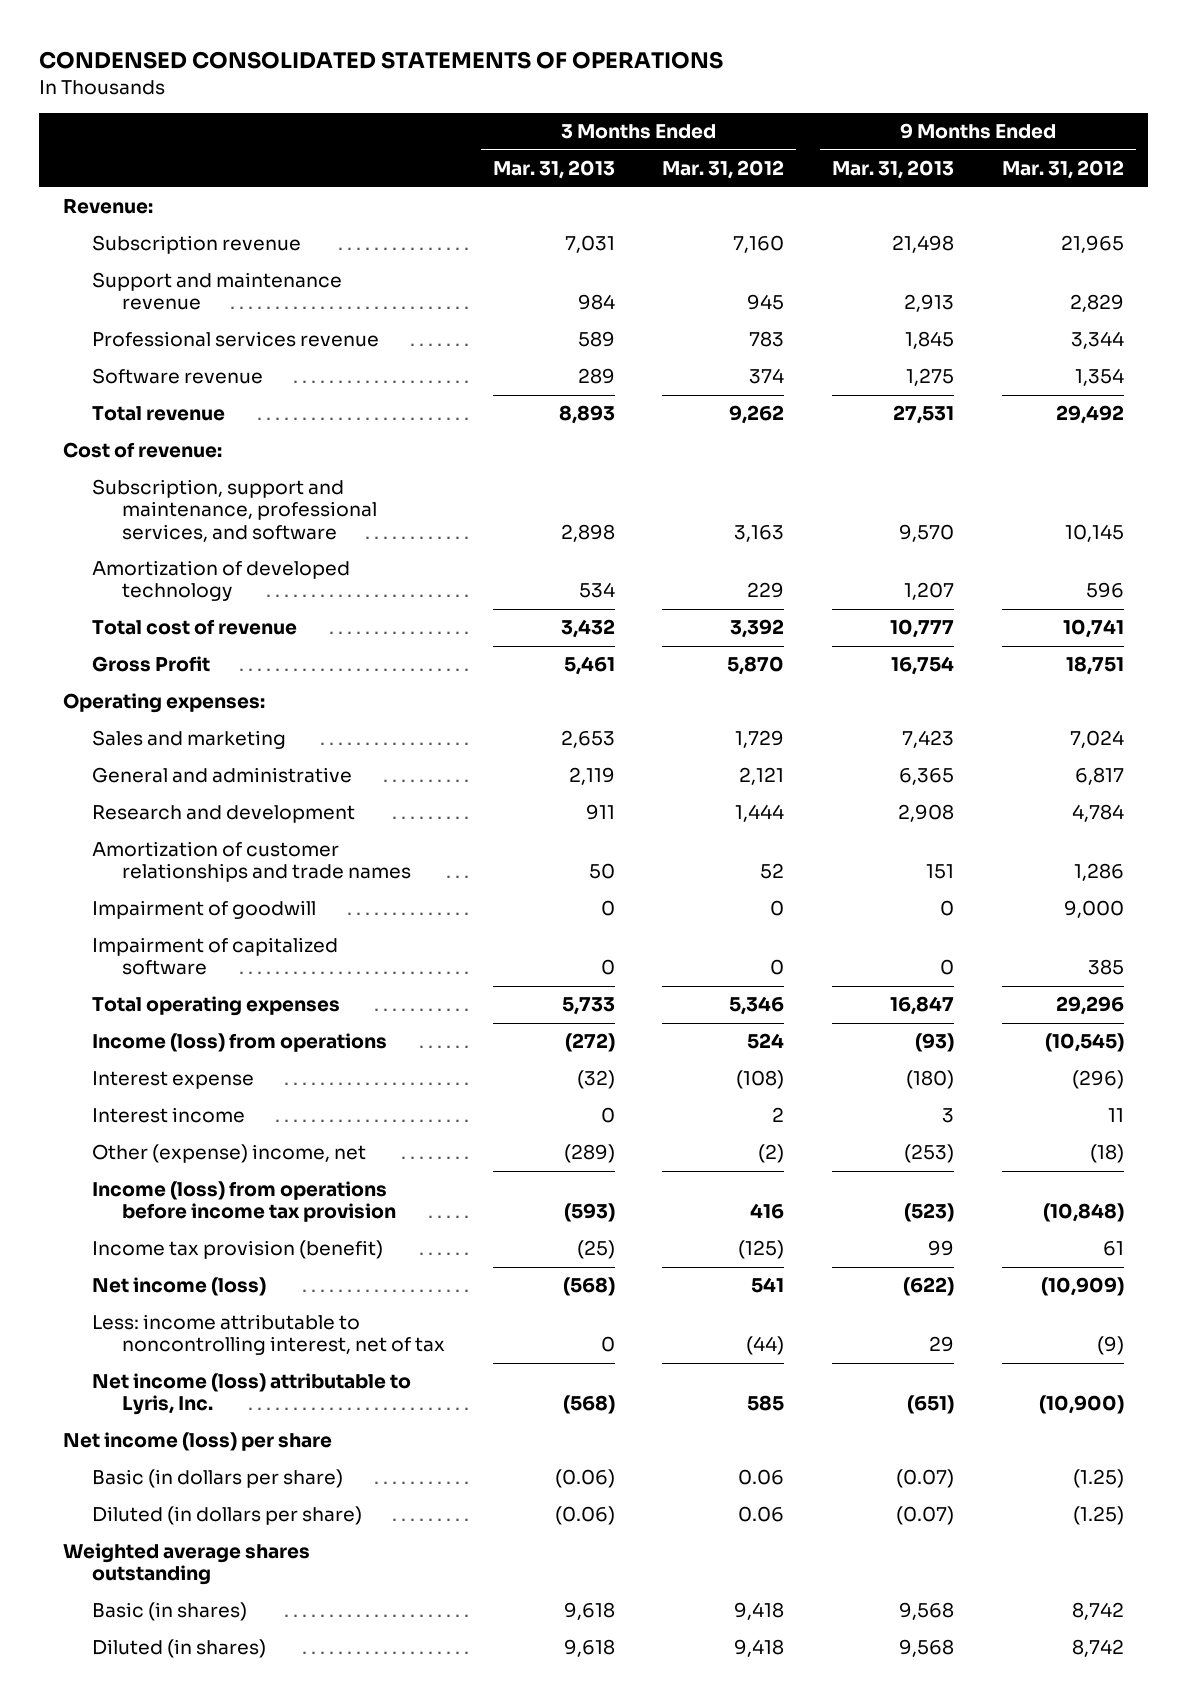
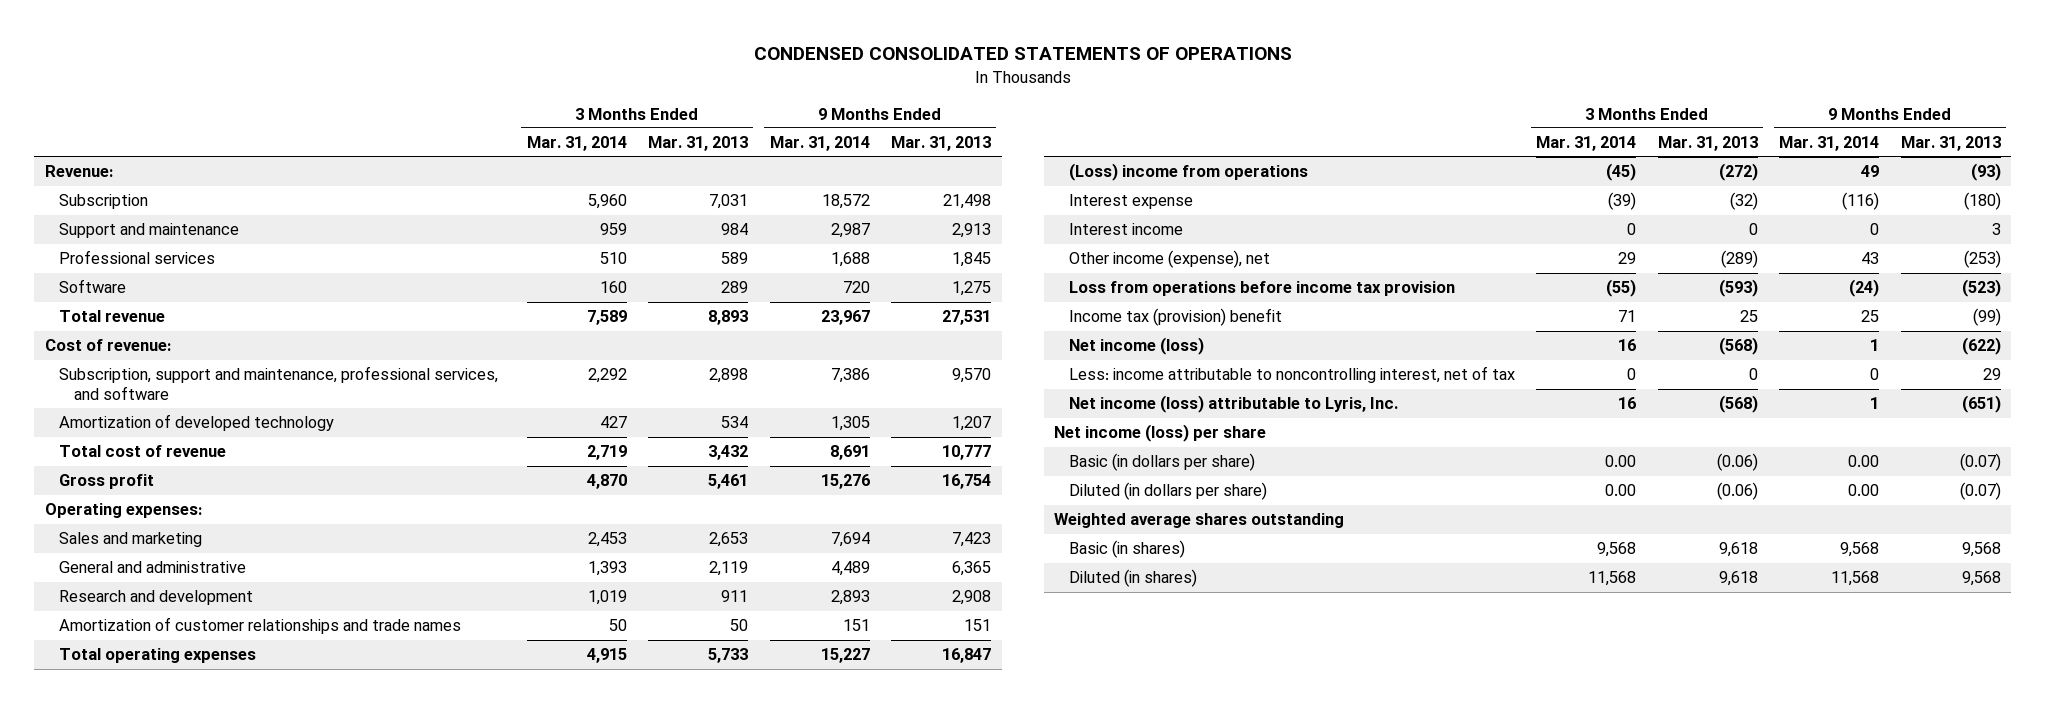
[662,160,785,180] Mar. 31, 2012 -> none
[1001,160,1124,180] Mar. 31, 2012 -> none
none -> [526,136,627,152] Mar. 31, 2014
none -> [769,136,870,152] Mar. 31, 2014
[92,235,302,255] Subscription revenue -> [59,194,149,210] Subscription
[92,272,343,311] Support and maintenance revenue -> [59,223,240,239] Support and maintenance
[92,331,380,348] Professional services revenue -> [59,250,216,265] Professional services
[92,368,264,385] Software revenue -> [59,279,127,294] Software
[92,656,211,673] Gross Profit -> [59,474,155,490] Gross profit
[92,900,317,920] Impairment of goodwill -> none
[92,937,339,976] Impairment of capitalized software -> none
[92,1033,388,1053] Income (loss) from operations -> [1068,163,1308,182] (Loss) income from operations
[92,1144,367,1164] Other (expense) income, net -> [1068,250,1270,269] Other income (expense), net
[92,1181,397,1223] Income (loss) from operations before income tax provision -> [1068,281,1455,297] Loss from operations before income tax provision
[92,1240,384,1260] Income tax provision (benefit) -> [1068,308,1282,327] Income tax (provision) benefit
[576,1240,615,1260] (25) -> [1739,310,1758,323] 25
[928,1240,955,1257] 99 -> [1972,308,2001,327] (99)

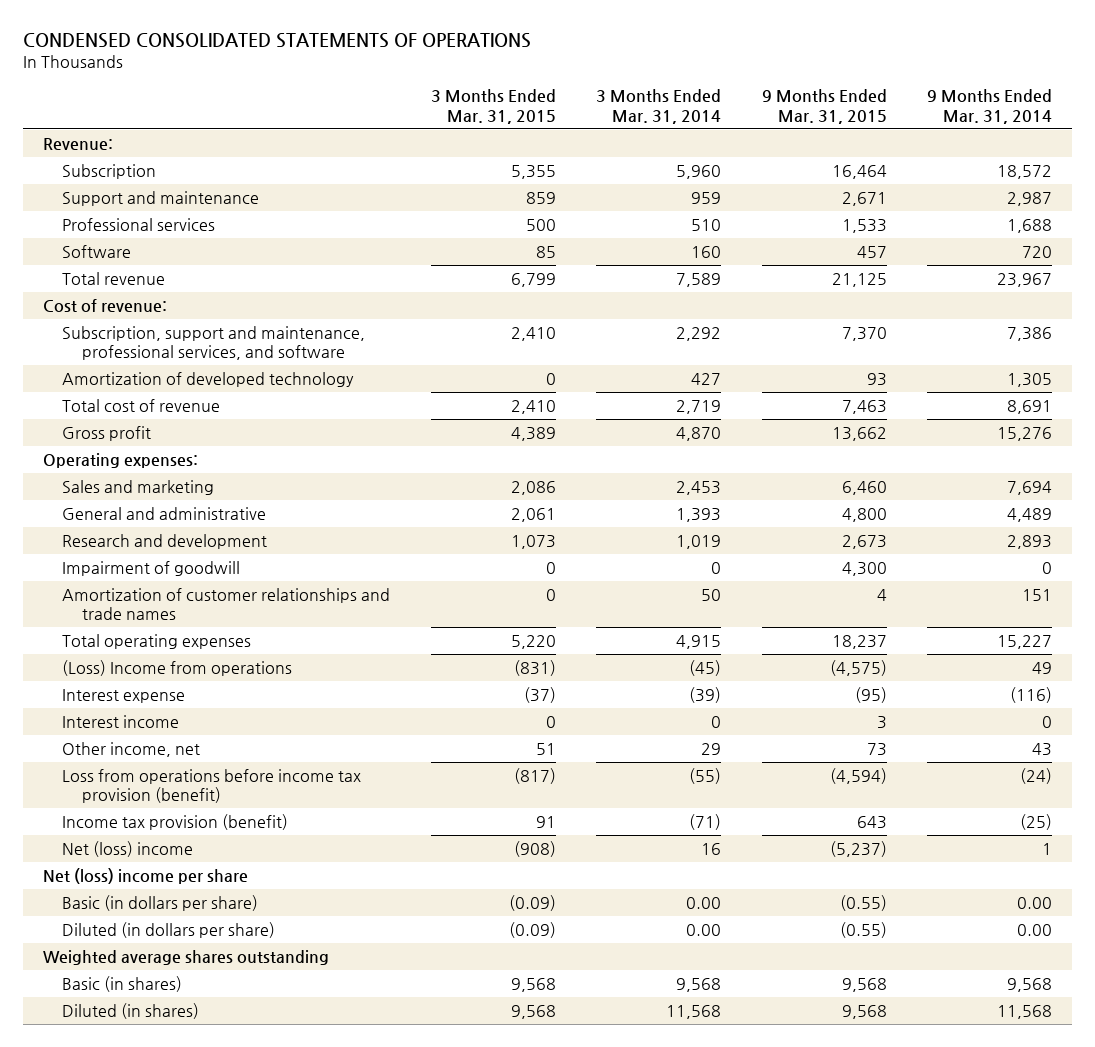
[648,136,749,152] Mar. 31, 2013 -> none
[891,136,992,152] Mar. 31, 2013 -> none
none -> [430,89,556,124] 3 Months Ended Mar. 31, 2015
none -> [761,89,887,124] 9 Months Ended Mar. 31, 2015
none -> [62,560,241,576] Impairment of goodwill
[1068,163,1308,182] (Loss) income from operations -> [62,659,293,676] (Loss) Income from operations
[1068,366,1515,384] Less: income attributable to noncontrolling interest, net of tax -> none
[1068,395,1398,414] Net income (loss) attributable to Lyris, Inc. -> none
[1068,250,1270,269] Other income (expense), net -> [62,741,201,757] Other income, net
[1068,281,1455,297] Loss from operations before income tax provision -> [62,768,362,804] Loss from operations before income tax provision (benefit)
[1068,308,1282,327] Income tax (provision) benefit -> [62,813,289,830] Income tax provision (benefit)
[1618,310,1637,323] 71 -> [689,813,722,830] (71)
[1861,310,1880,323] 25 -> [1020,813,1053,830] (25)
[1068,337,1204,356] Net income (loss) -> [62,840,194,857] Net (loss) income
[1054,424,1267,443] Net income (loss) per share -> [42,867,248,884] Net (loss) income per share

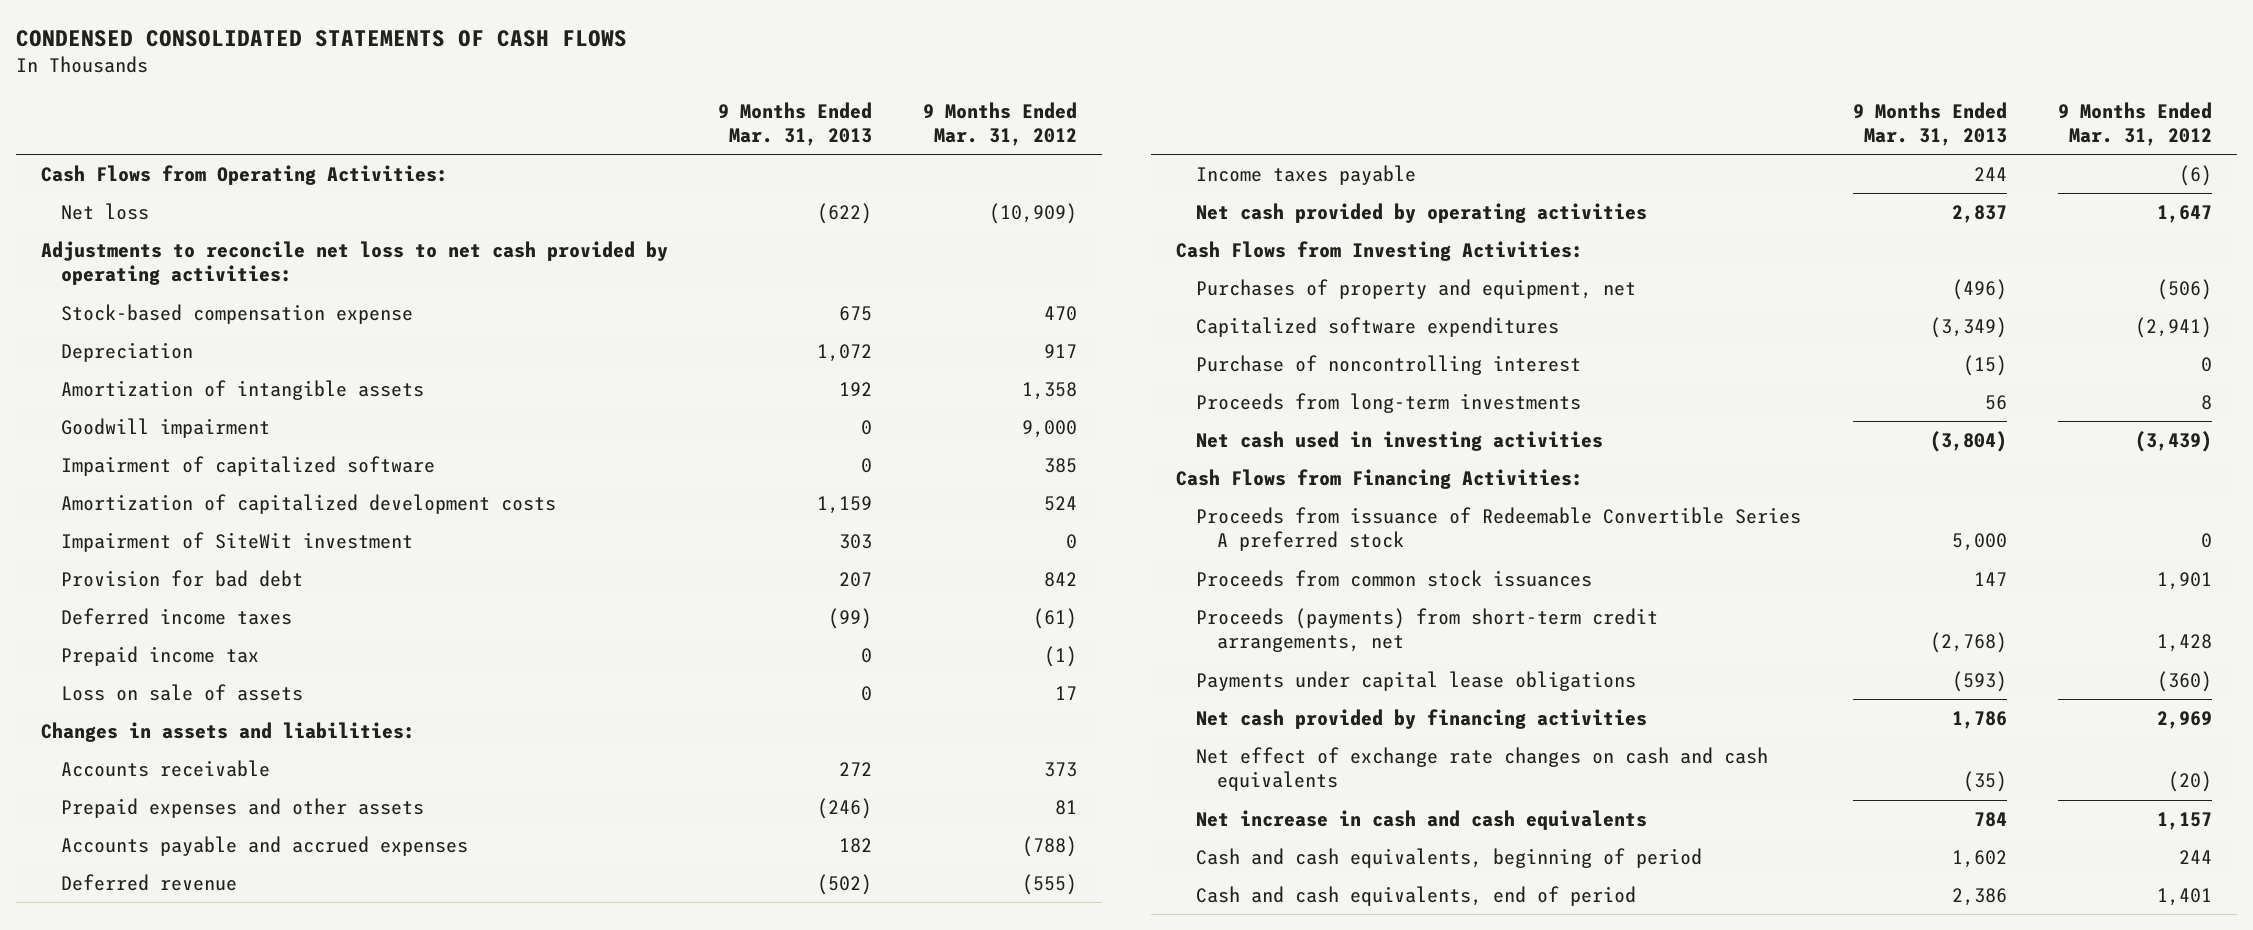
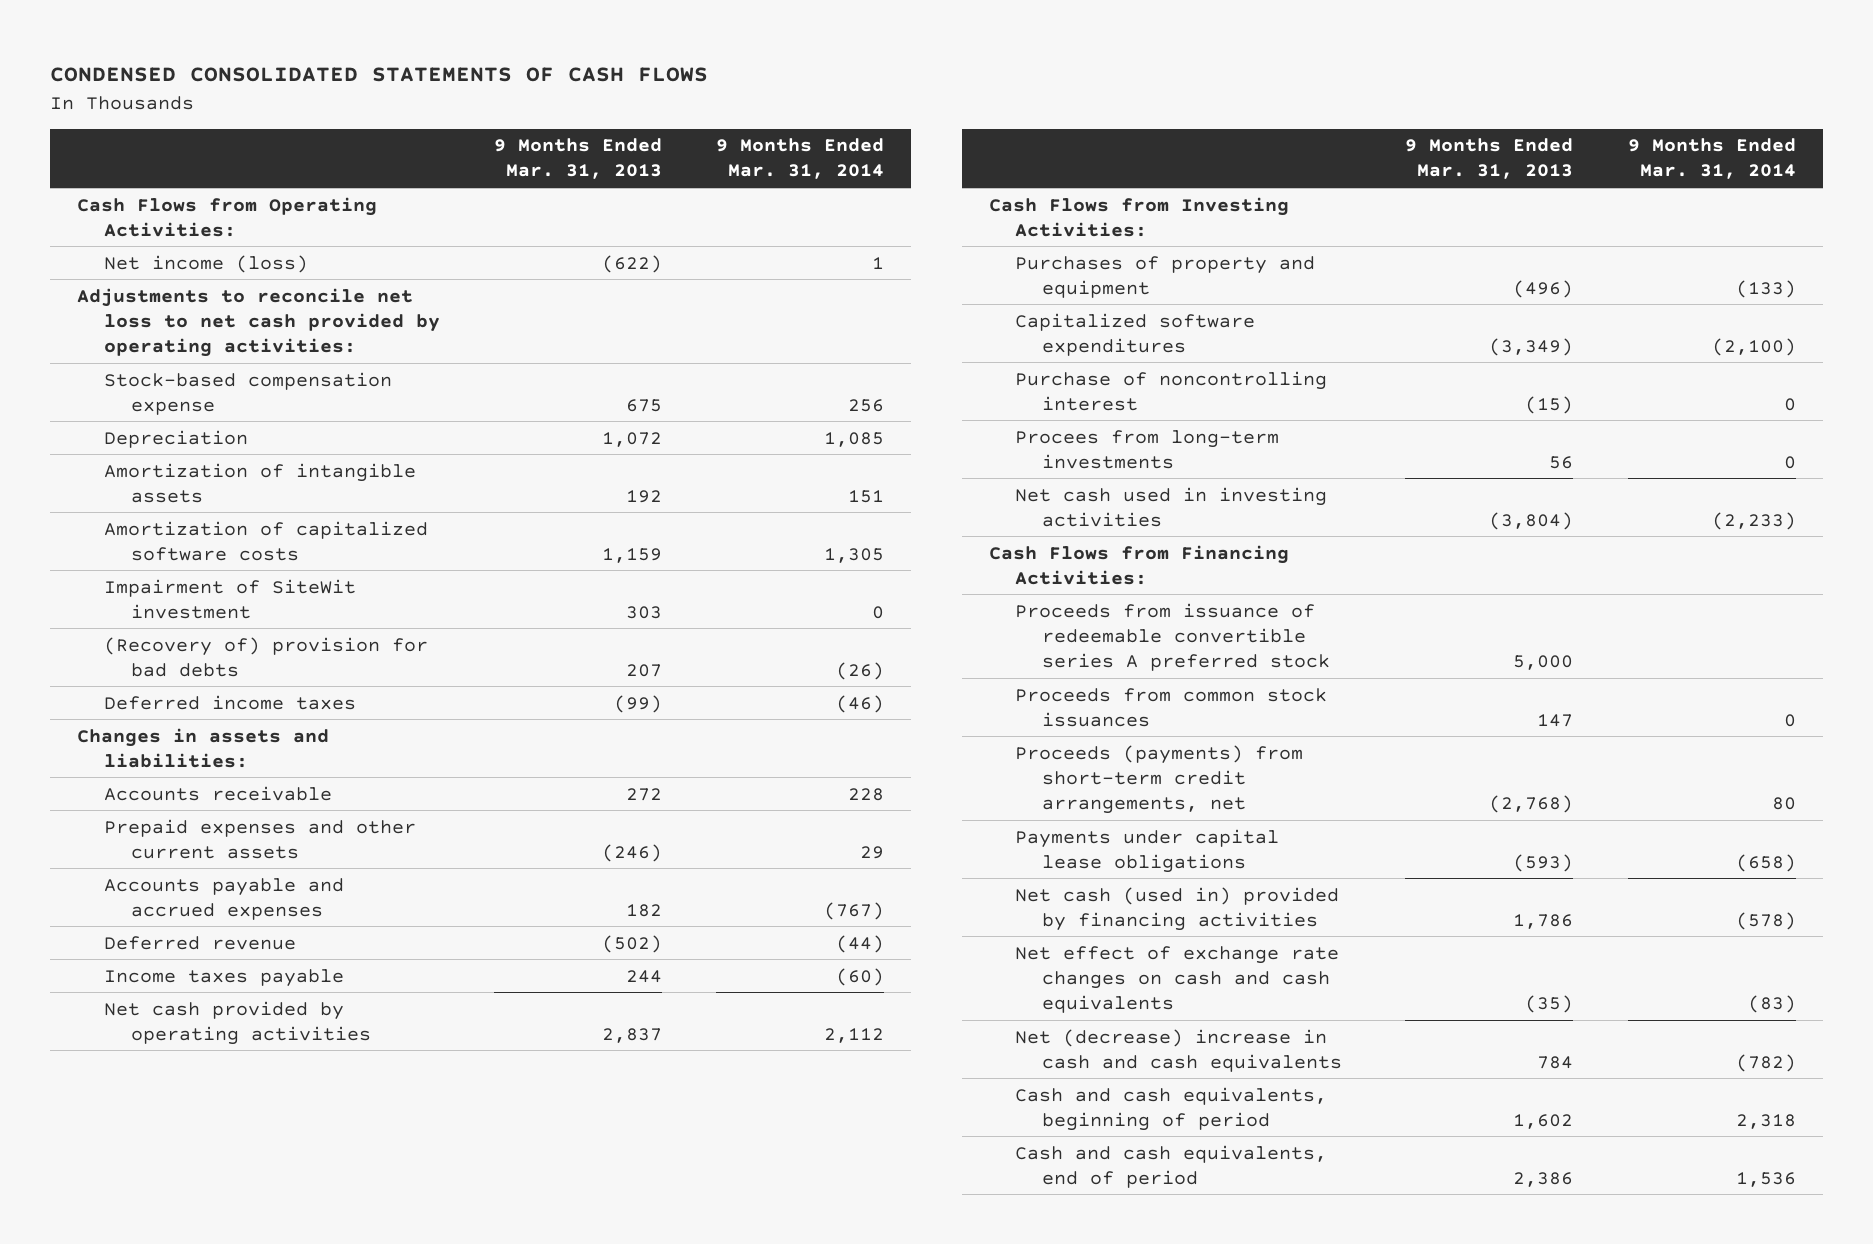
[922,101,1077,146] 9 Months Ended Mar. 31, 2012 -> none
none -> [716,138,885,180] 9 Months Ended Mar. 31, 2014
[61,202,150,220] Net loss -> [103,254,308,273] Net income (loss)
[61,417,271,438] Goodwill impairment -> none
[61,455,436,476] Impairment of capitalized software -> none
[61,493,557,514] Amortization of capitalized development costs -> [103,520,428,561] Amortization of capitalized software costs
[61,569,304,587] Provision for bad debt -> [103,636,428,677] (Recovery of) provision for bad debts
[61,645,260,666] Prepaid income tax -> none
[61,683,304,701] Loss on sale of assets -> none
[61,797,425,818] Prepaid expenses and other assets -> [103,818,416,859] Prepaid expenses and other current assets
[1196,278,1637,299] Purchases of property and equipment, net -> [1015,255,1316,298] Purchases of property and equipment
[1196,392,1582,413] Proceeds from long-term investments -> [1015,429,1280,469] Procees from long-term investments
[1196,506,1802,552] Proceeds from issuance of Redeemable Convertible Series A preferred stock -> [1015,602,1331,671] Proceeds from issuance of redeemable convertible series A preferred stock
[1196,708,1648,729] Net cash provided by financing activities -> [1015,886,1340,931] Net cash (used in) provided by financing activities
[1196,809,1648,830] Net increase in cash and cash equivalents -> [1015,1028,1343,1072] Net (decrease) increase in cash and cash equivalents

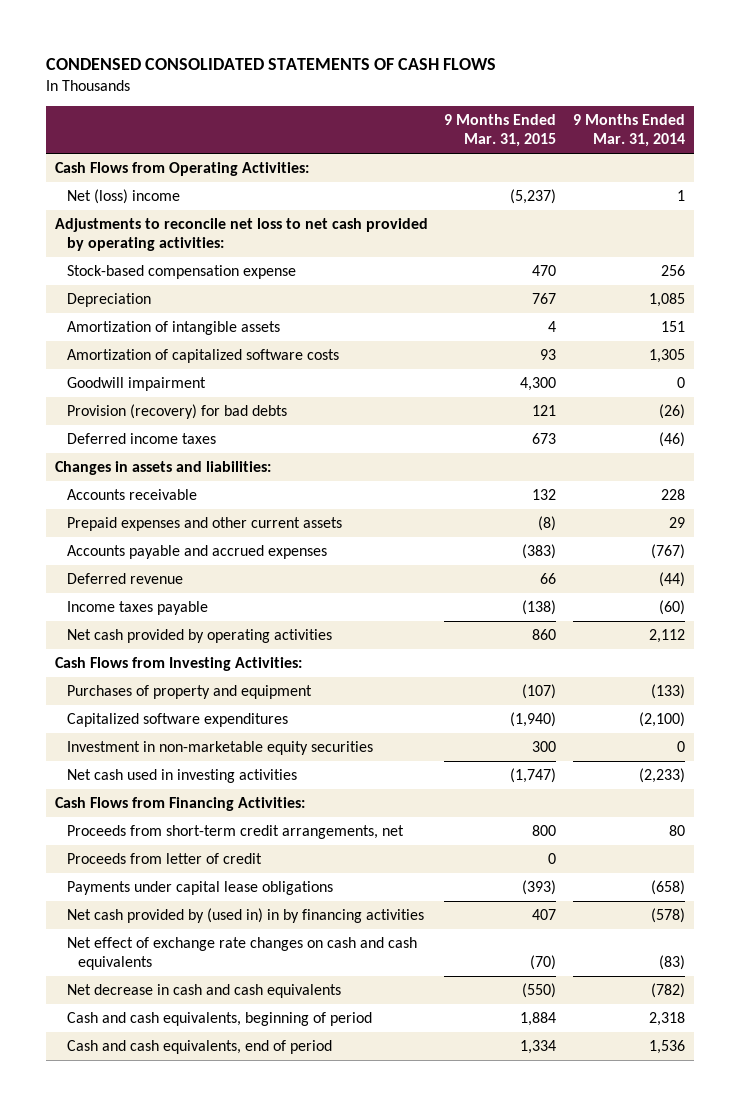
[494,138,663,180] 9 Months Ended Mar. 31, 2013 -> none
none -> [444,114,557,148] 9 Months Ended Mar. 31, 2015
[103,254,308,273] Net income (loss) -> [66,189,180,205] Net (loss) income
[103,578,356,619] Impairment of SiteWit investment -> none
none -> [66,377,206,392] Goodwill impairment
[103,636,428,677] (Recovery of) provision for bad debts -> [66,404,287,420] Provision (recovery) for bad debts
[1015,370,1328,411] Purchase of noncontrolling interest -> none
[1015,429,1280,469] Procees from long-term investments -> [66,741,373,756] Investment in non-marketable equity securities
[1015,602,1331,671] Proceeds from issuance of redeemable convertible series A preferred stock -> none
[1015,687,1328,727] Proceeds from common stock issuances -> none
[1015,744,1304,814] Proceeds (payments) from short-term credit arrangements, net -> [66,825,404,840] Proceeds from short-term credit arrangements, net
none -> [66,853,262,865] Proceeds from letter of credit
[1015,886,1340,931] Net cash (used in) provided by financing activities -> [66,908,424,924] Net cash provided by (used in) in by financing activities
[1015,1028,1343,1072] Net (decrease) increase in cash and cash equivalents -> [66,984,341,999] Net decrease in cash and cash equivalents

